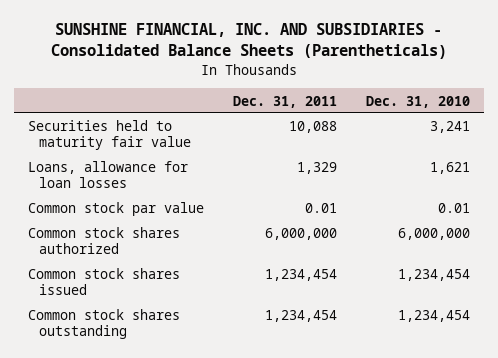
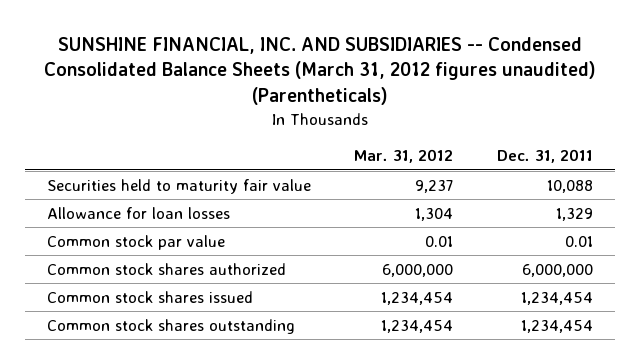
[50,23,447,60] SUNSHINE FINANCIAL, INC. AND SUBSIDIARIES - Consolidated Balance Sheets (Parentheticals) -> [43,36,596,106] SUNSHINE FINANCIAL, INC. AND SUBSIDIARIES -- Condensed Consolidated Balance Sheets (March 31, 2012 figures unaudited) (Parentheticals)
[365,95,470,108] Dec. 31, 2010 -> none
none -> [354,149,454,164] Mar. 31, 2012
[28,161,189,189] Loans, allowance for loan losses -> [46,206,230,219] Allowance for loan losses

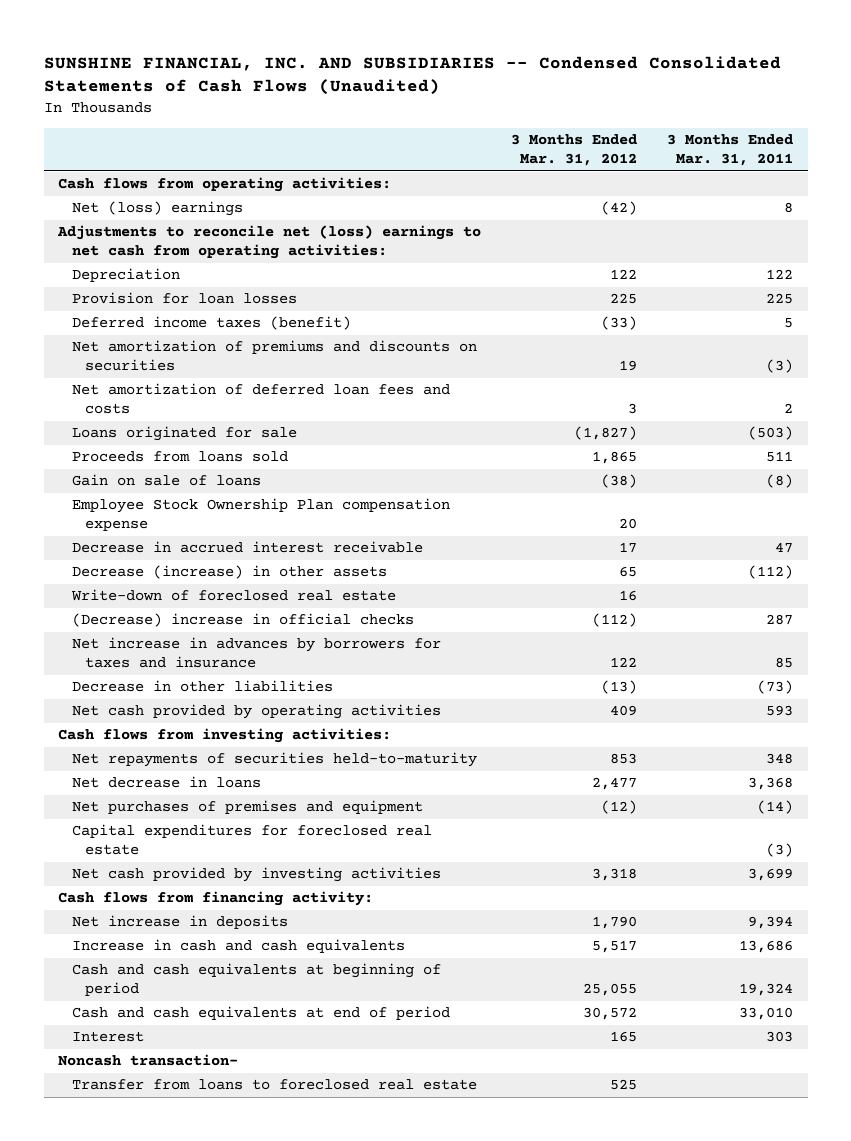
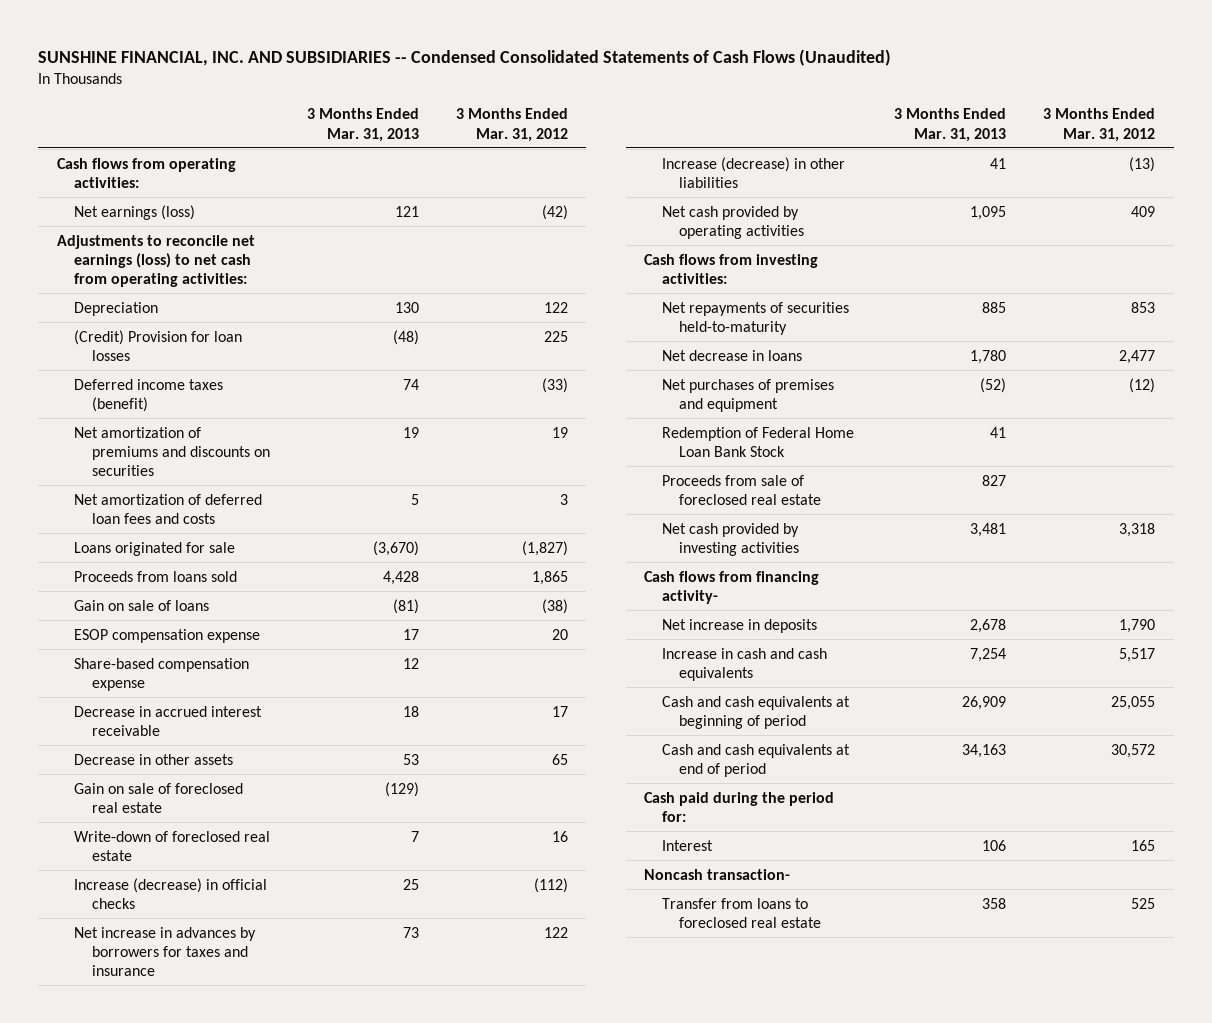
[666,134,793,167] 3 Months Ended Mar. 31, 2011 -> none
none -> [306,108,419,142] 3 Months Ended Mar. 31, 2013
[71,201,243,217] Net (loss) earnings -> [74,204,196,220] Net earnings (loss)
[57,225,482,260] Adjustments to reconcile net (loss) earnings to net cash from operating activities: -> [56,234,255,287] Adjustments to reconcile net earnings (loss) to net cash from operating activities:
[71,292,297,305] Provision for loan losses -> [74,329,243,361] (Credit) Provision for loan losses
[71,498,450,532] Employee Stock Ownership Plan compensation expense -> [74,628,261,643] ESOP compensation expense
none -> [74,657,250,691] Share-based compensation expense
[71,565,387,580] Decrease (increase) in other assets -> [74,753,234,765] Decrease in other assets
none -> [74,782,244,813] Gain on sale of foreclosed real estate
[71,613,414,628] (Decrease) increase in official checks -> [74,877,268,909] Increase (decrease) in official checks
[71,680,333,693] Decrease in other liabilities -> [661,156,845,188] Increase (decrease) in other liabilities
[71,824,432,856] Capital expenditures for foreclosed real estate -> none
none -> [661,426,854,457] Redemption of Federal Home Loan Bank Stock
none -> [661,474,821,505] Proceeds from sale of foreclosed real estate
[58,891,374,907] Cash flows from financing activity: -> [644,570,820,604] Cash flows from financing activity-
none -> [644,791,835,822] Cash paid during the period for:

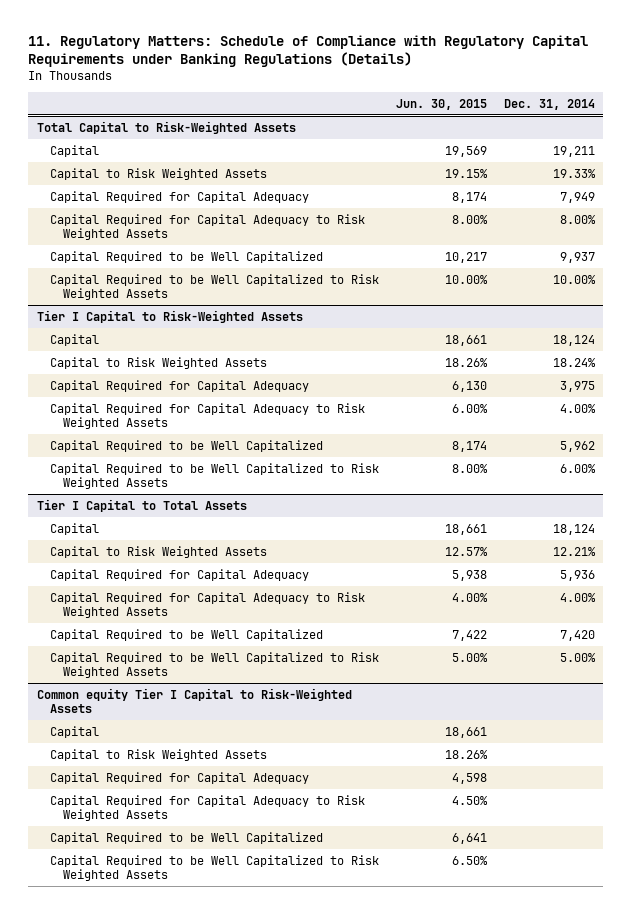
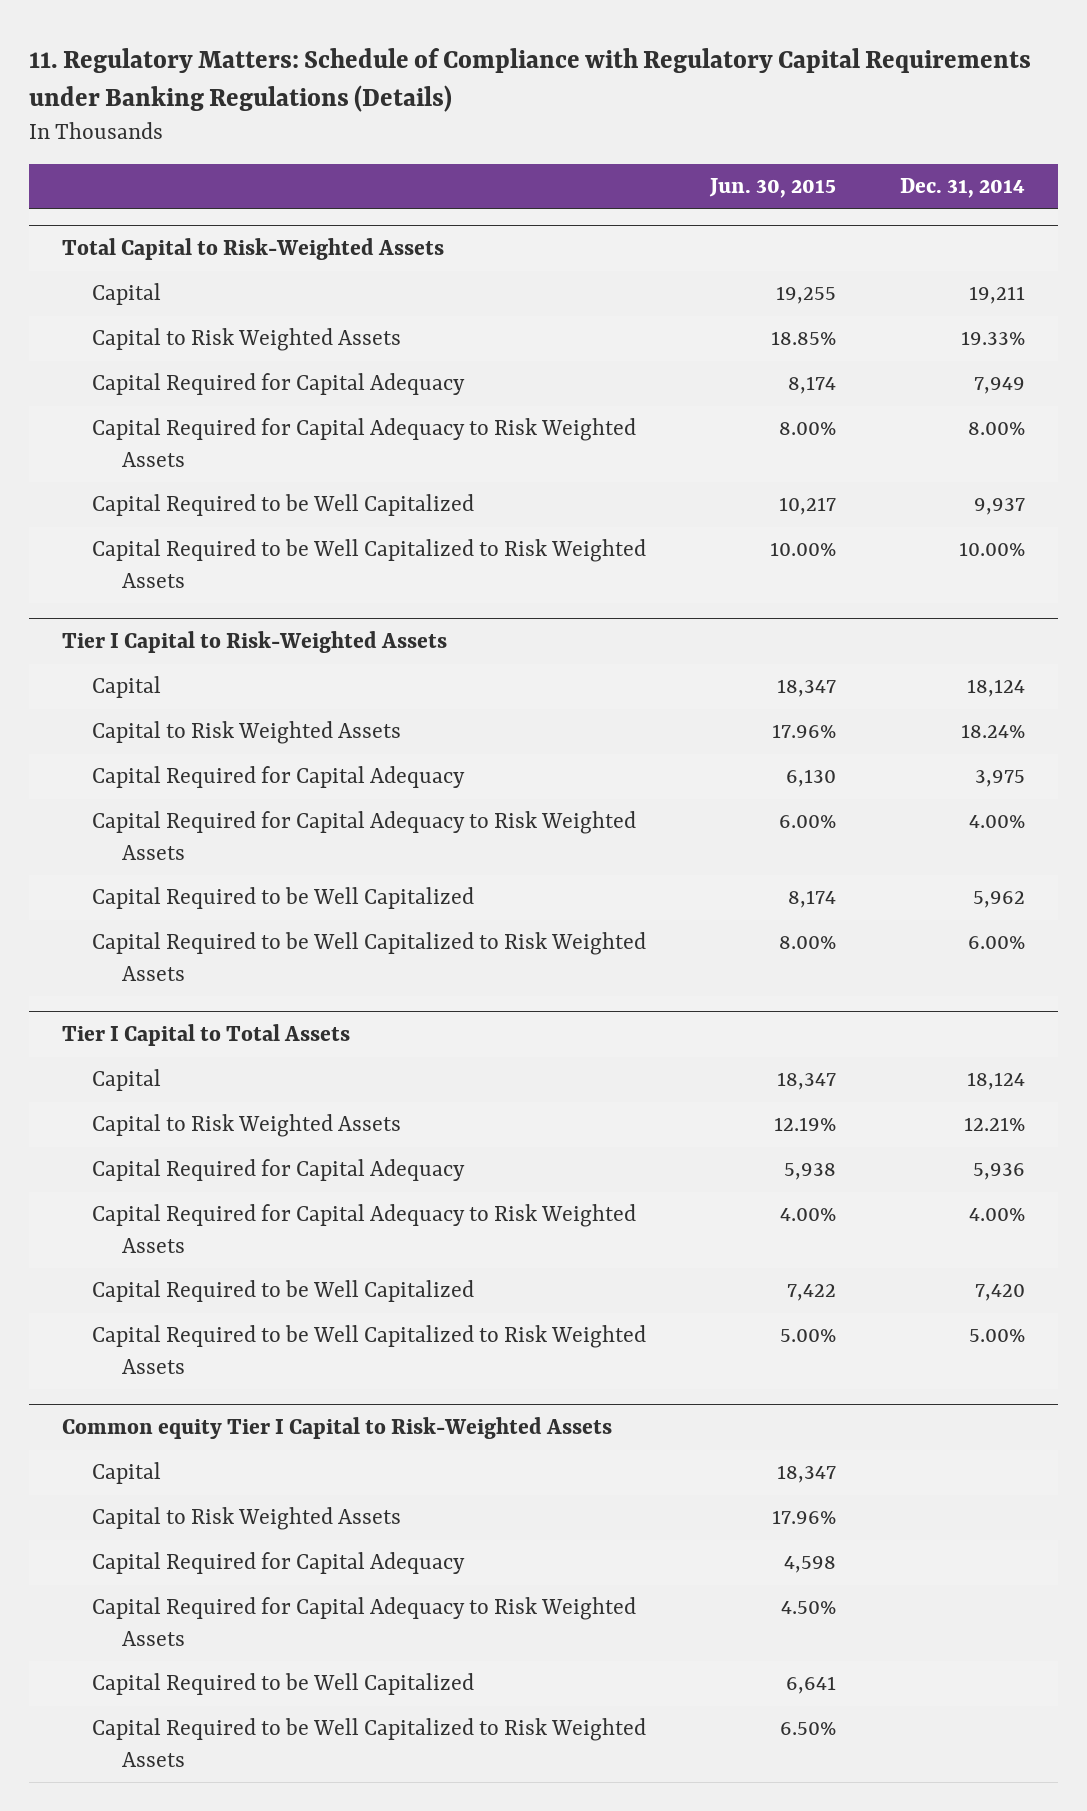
[444,145,487,157] 19,569 -> [776,286,837,305] 19,255
[444,168,488,178] 19.15% -> [771,331,837,346] 18.85%
[444,334,487,346] 18,661 -> [777,679,837,698] 18,347
[444,357,488,367] 18.26% -> [772,724,837,739] 17.96%
[444,523,487,535] 18,661 -> [777,1072,837,1091] 18,347
[444,546,488,556] 12.57% -> [774,1117,837,1132] 12.19%
[444,726,487,738] 18,661 -> [777,1465,837,1484] 18,347
[444,749,488,759] 18.26% -> [772,1510,837,1525] 17.96%

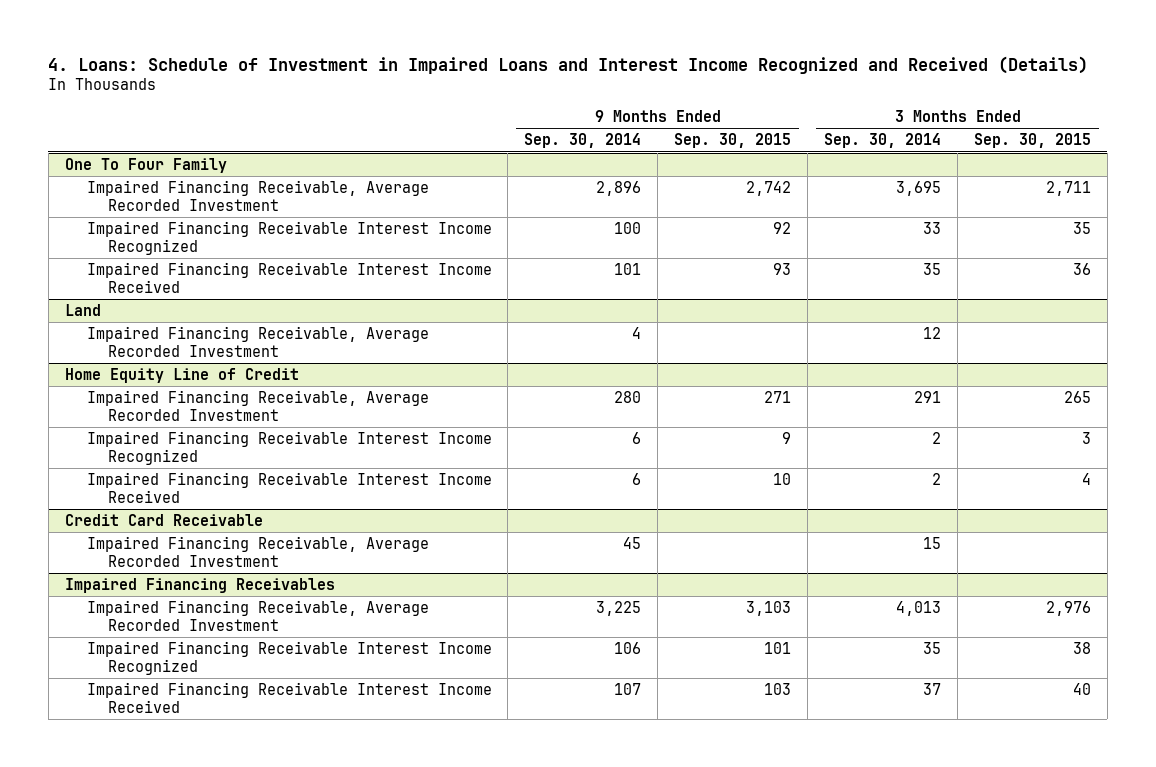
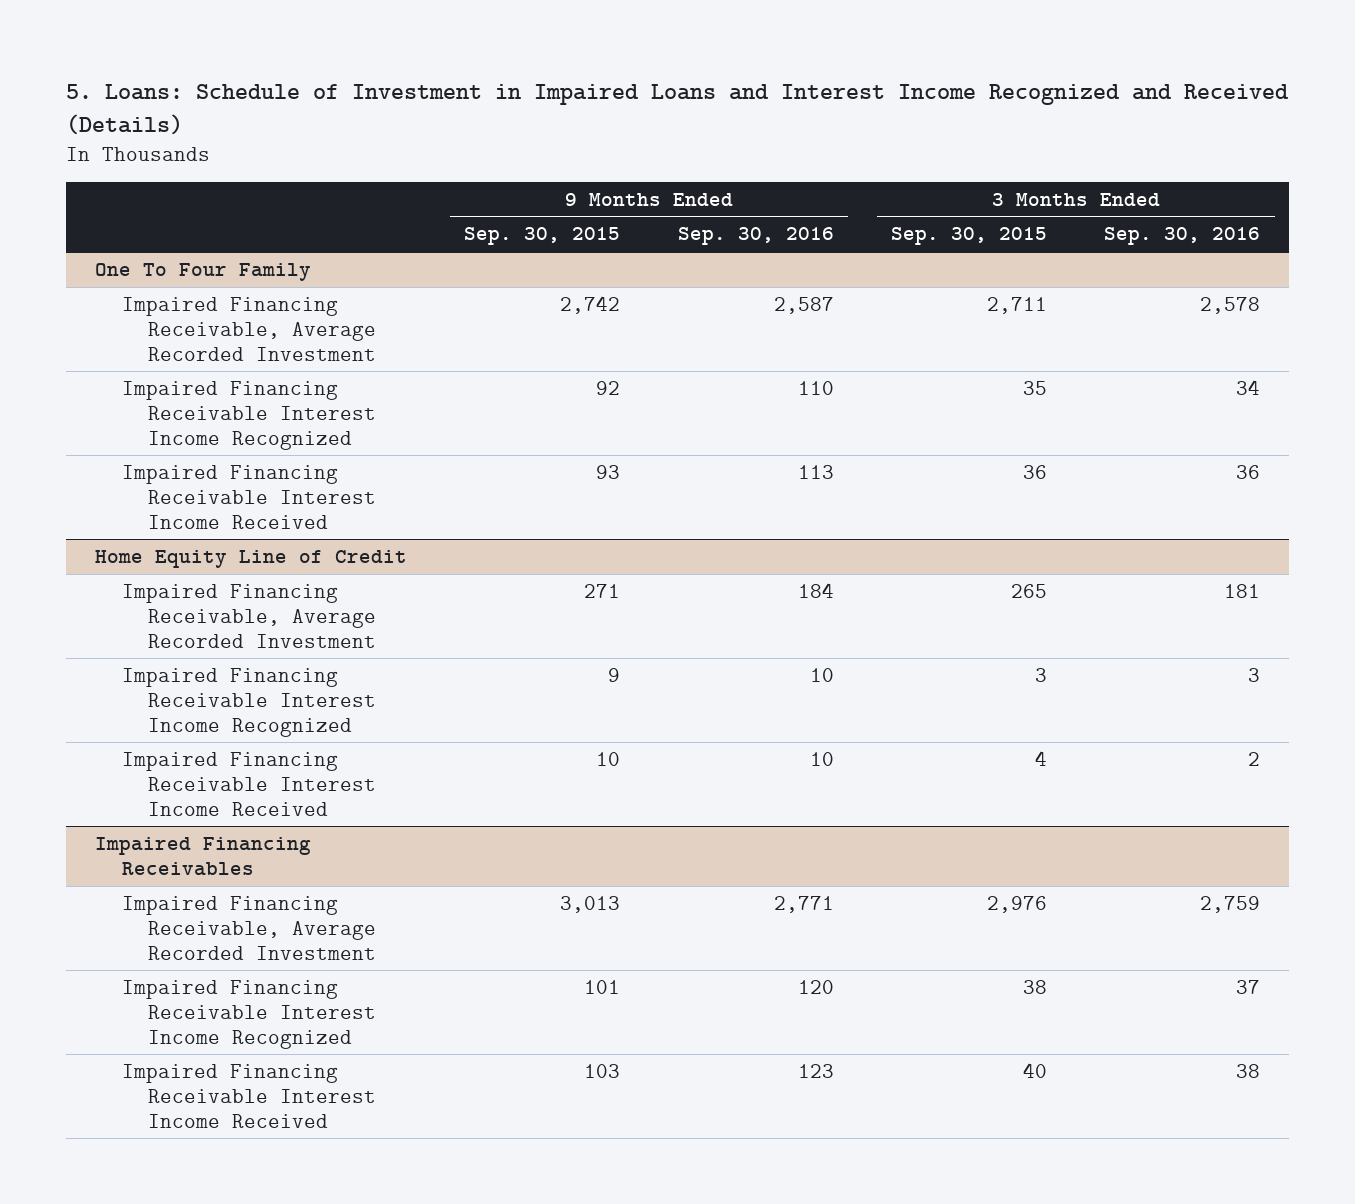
[48,55,1089,74] 4. Loans: Schedule of Investment in Impaired Loans and Interest Income Recognized and Received (Details) -> [65,83,1289,135] 5. Loans: Schedule of Investment in Impaired Loans and Interest Income Recognized and Received (Details)
[524,133,642,149] Sep. 30, 2014 -> none
[824,133,942,149] Sep. 30, 2014 -> none
none -> [677,227,834,246] Sep. 30, 2016
none -> [1104,227,1261,246] Sep. 30, 2016
[64,303,101,316] Land -> none
[86,325,429,357] Impaired Financing Receivable, Average Recorded Investment -> none
[64,513,263,526] Credit Card Receivable -> none
[86,535,429,567] Impaired Financing Receivable, Average Recorded Investment -> none
[746,600,792,616] 3,103 -> [560,895,621,913] 3,013

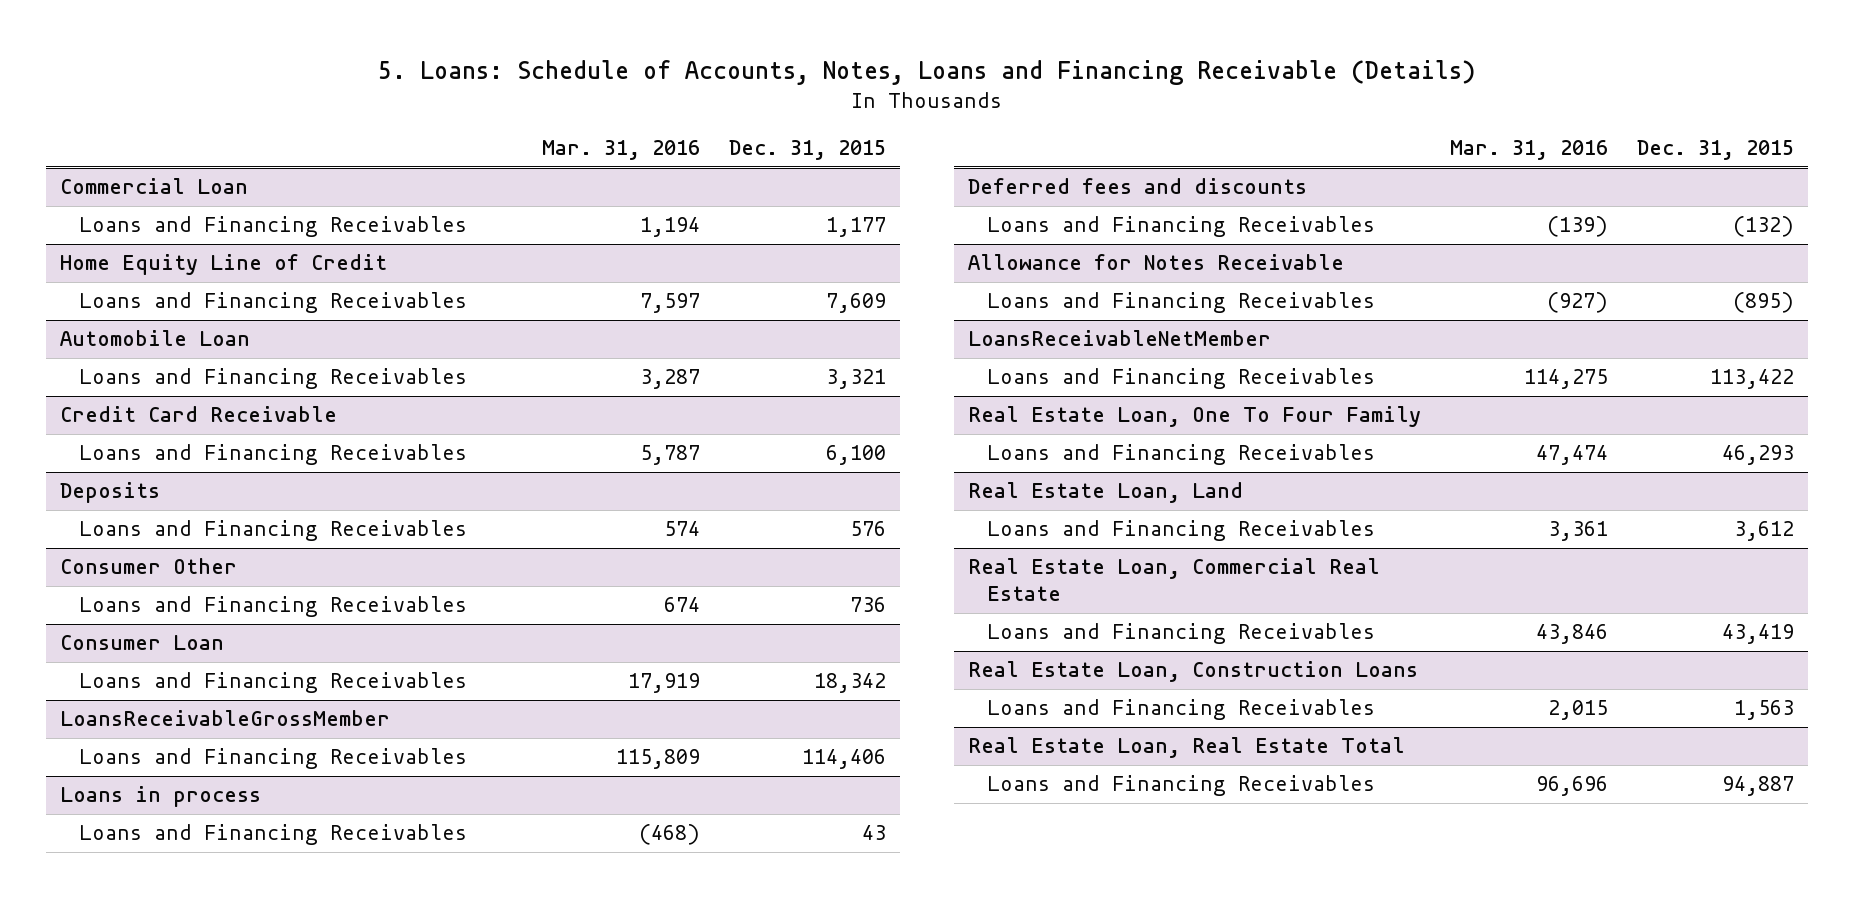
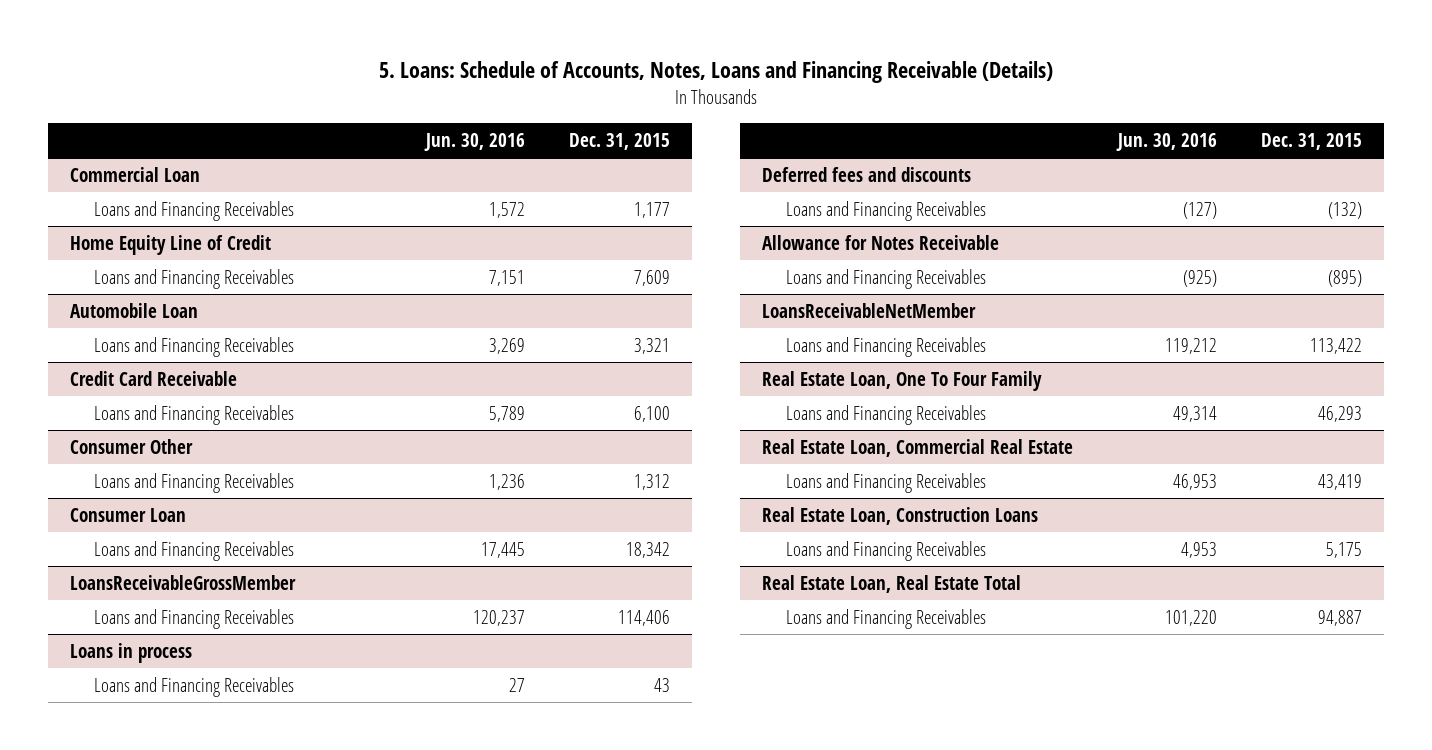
[541,140,700,161] Mar. 31, 2016 -> none
none -> [423,132,525,151] Jun. 30, 2016
[60,482,161,504] Deposits -> none
[78,520,467,542] Loans and Financing Receivables -> none
[849,597,886,613] 736 -> [633,473,670,490] 1,312
[968,482,1244,504] Real Estate Loan, Land -> none
[986,520,1375,542] Loans and Financing Receivables -> none
[1733,700,1794,721] 1,563 -> [1325,541,1362,558] 5,175

